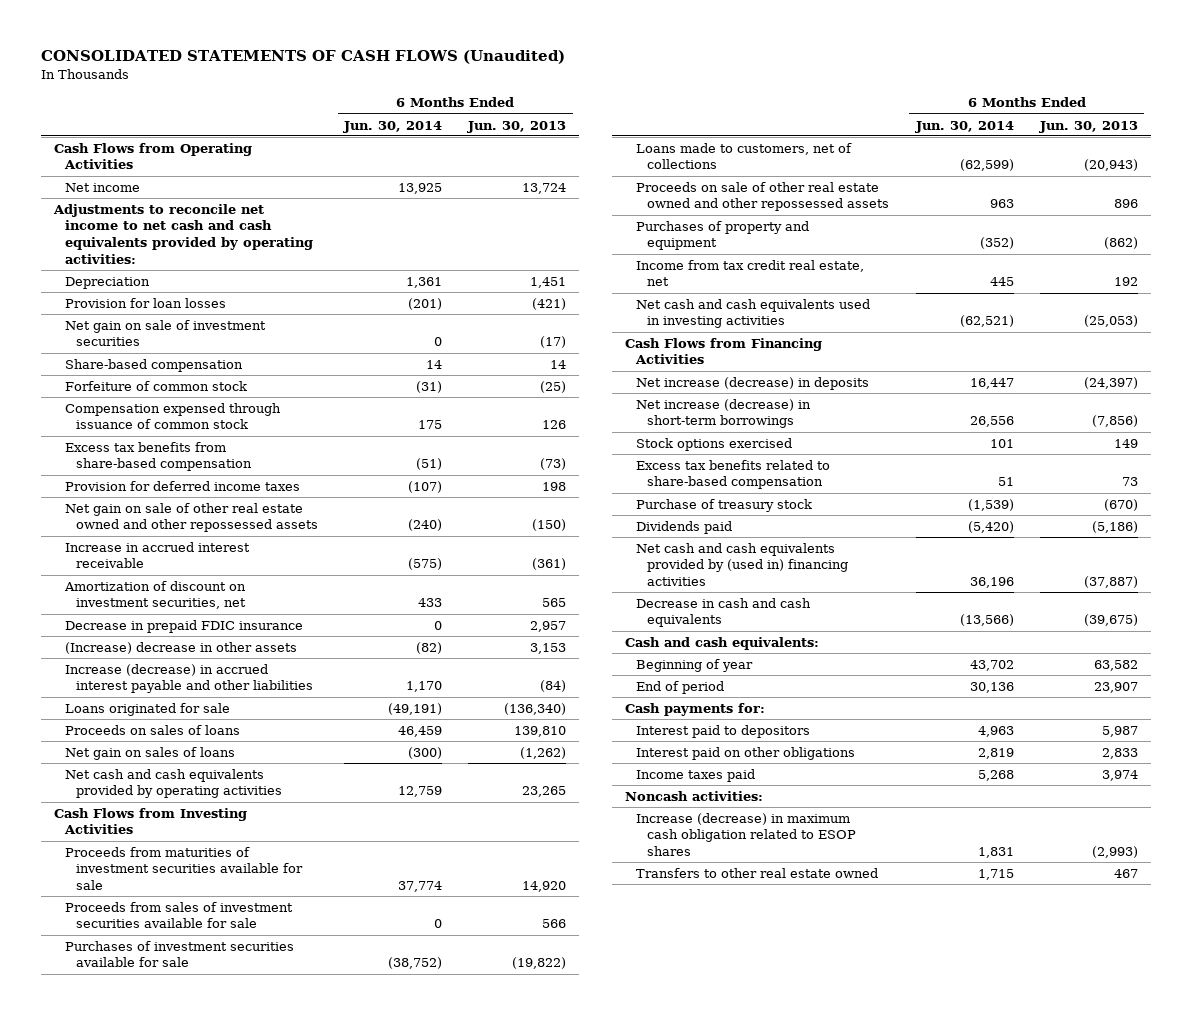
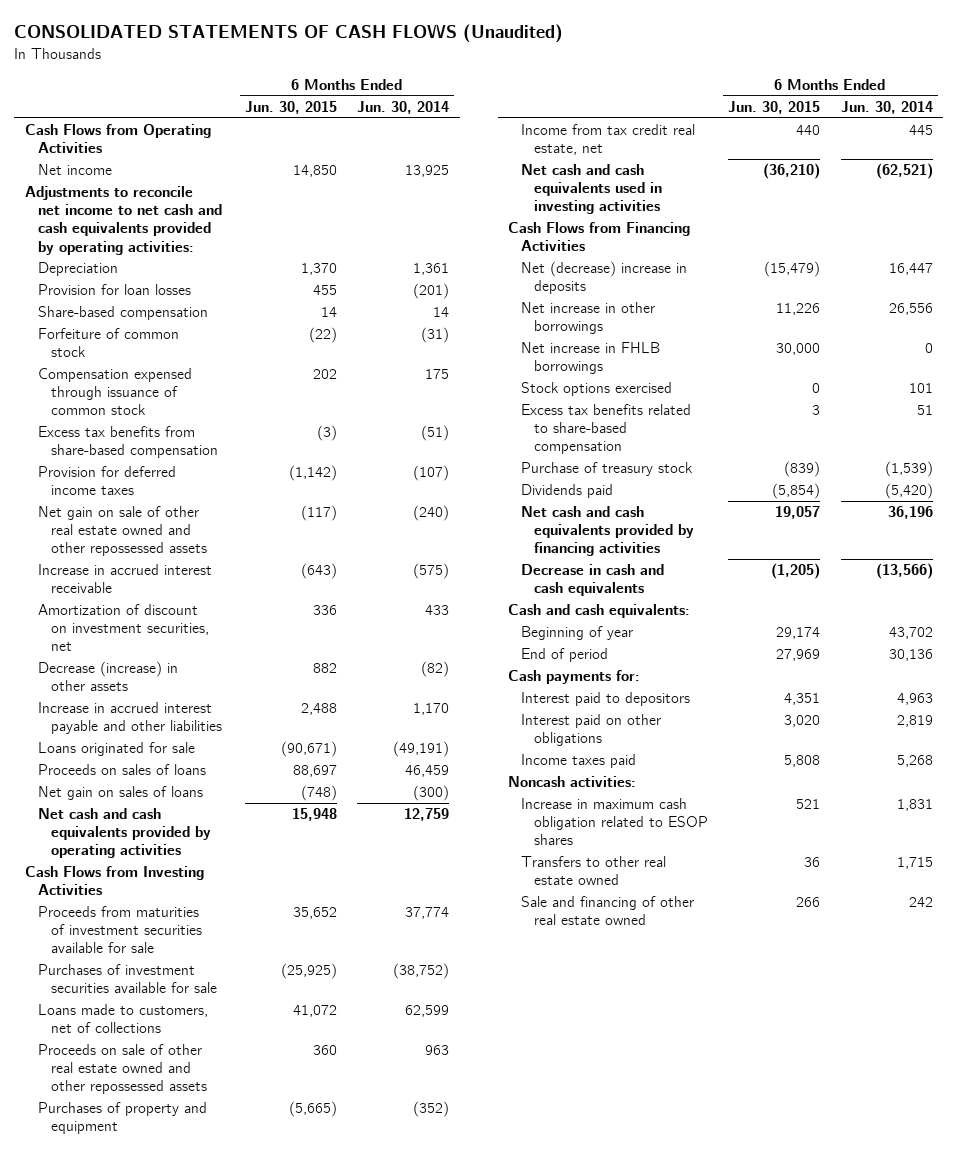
[467,120,567,133] Jun. 30, 2013 -> none
none -> [244,101,337,115] Jun. 30, 2015
[64,319,266,347] Net gain on sale of investment securities -> none
[64,619,303,633] Decrease in prepaid FDIC insurance -> none
[64,641,297,654] (Increase) decrease in other assets -> [37,661,178,692] Decrease (increase) in other assets
[64,663,314,694] Increase (decrease) in accrued interest payable and other liabilities -> [37,702,222,735] Increase in accrued interest payable and other liabilities
[64,901,293,929] Proceeds from sales of investment securities available for sale -> none
[959,159,1014,172] (62,599) -> [405,1005,450,1018] 62,599
[636,376,870,390] Net increase (decrease) in deposits -> [520,261,687,295] Net (decrease) increase in deposits
[636,398,812,429] Net increase (decrease) in short-term borrowings -> [520,302,655,335] Net increase in other borrowings
none -> [520,342,660,375] Net increase in FHLB borrowings
[636,542,849,587] Net cash and cash equivalents provided by (used in) financing activities -> [520,506,694,557] Net cash and cash equivalents provided by financing activities
[636,812,857,857] Increase (decrease) in maximum cash obligation related to ESOP shares -> [520,798,708,846] Increase in maximum cash obligation related to ESOP shares
none -> [520,896,694,926] Sale and financing of other real estate owned

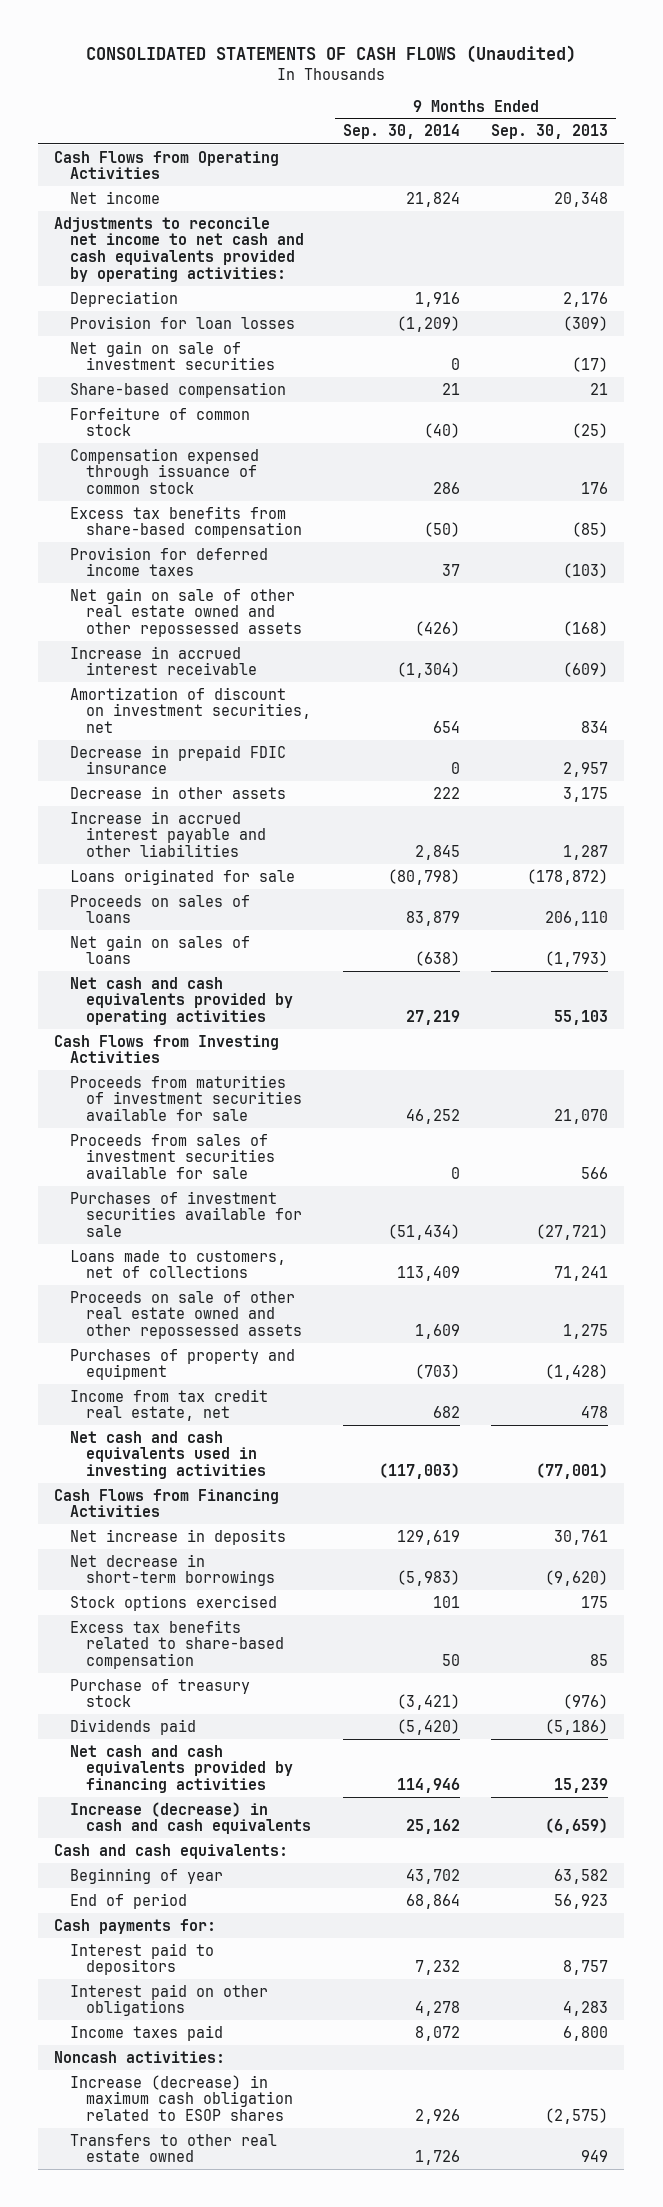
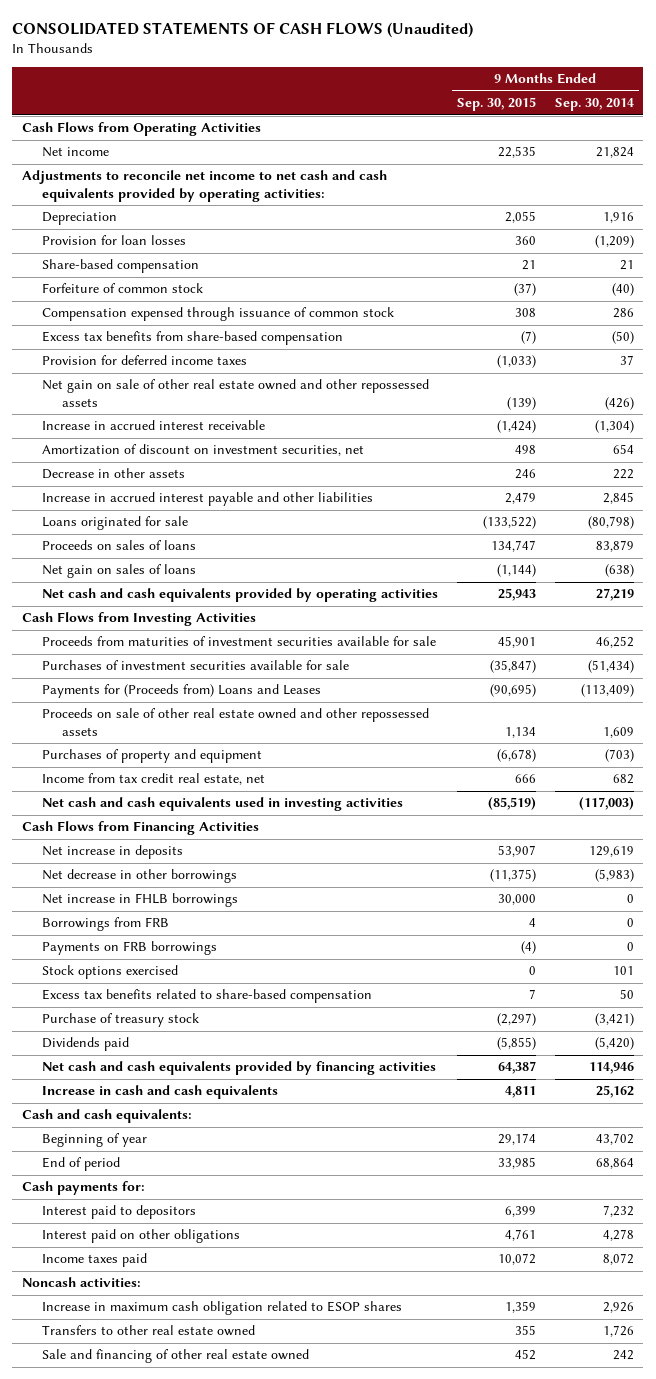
[491,124,609,140] Sep. 30, 2013 -> none
none -> [456,97,536,112] Sep. 30, 2015
[70,340,275,371] Net gain on sale of investment securities -> none
[70,744,287,775] Decrease in prepaid FDIC insurance -> none
[70,1133,275,1179] Proceeds from sales of investment securities available for sale -> none
[70,1249,287,1279] Loans made to customers, net of collections -> none
none -> [41,684,321,699] Payments for (Proceeds from) Loans and Leases
[70,1553,275,1587] Net decrease in short-term borrowings -> [41,869,237,884] Net decrease in other borrowings
none -> [41,893,238,908] Net increase in FHLB borrowings
none -> [41,917,169,932] Borrowings from FRB
none -> [41,941,217,956] Payments on FRB borrowings
[70,1801,311,1835] Increase (decrease) in cash and cash equivalents -> [41,1085,278,1100] Increase in cash and cash equivalents
[70,2074,293,2121] Increase (decrease) in maximum cash obligation related to ESOP shares -> [41,1301,402,1316] Increase in maximum cash obligation related to ESOP shares
none -> [41,1349,309,1364] Sale and financing of other real estate owned

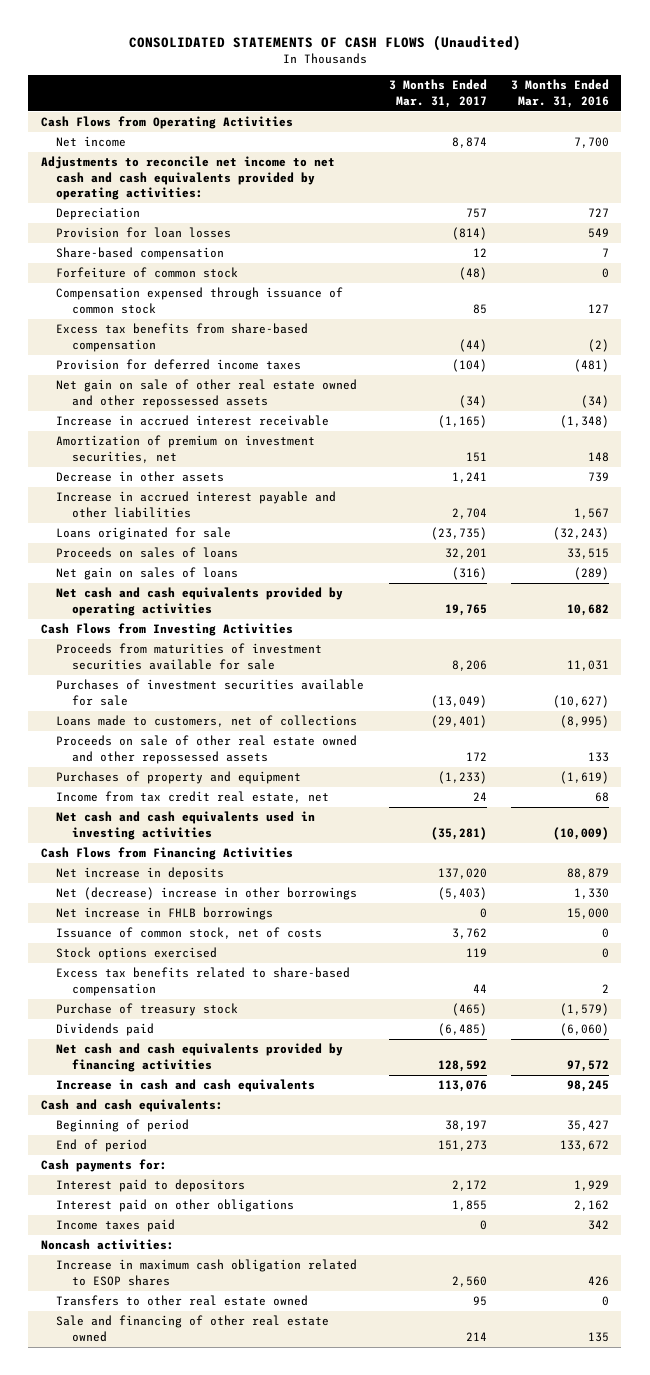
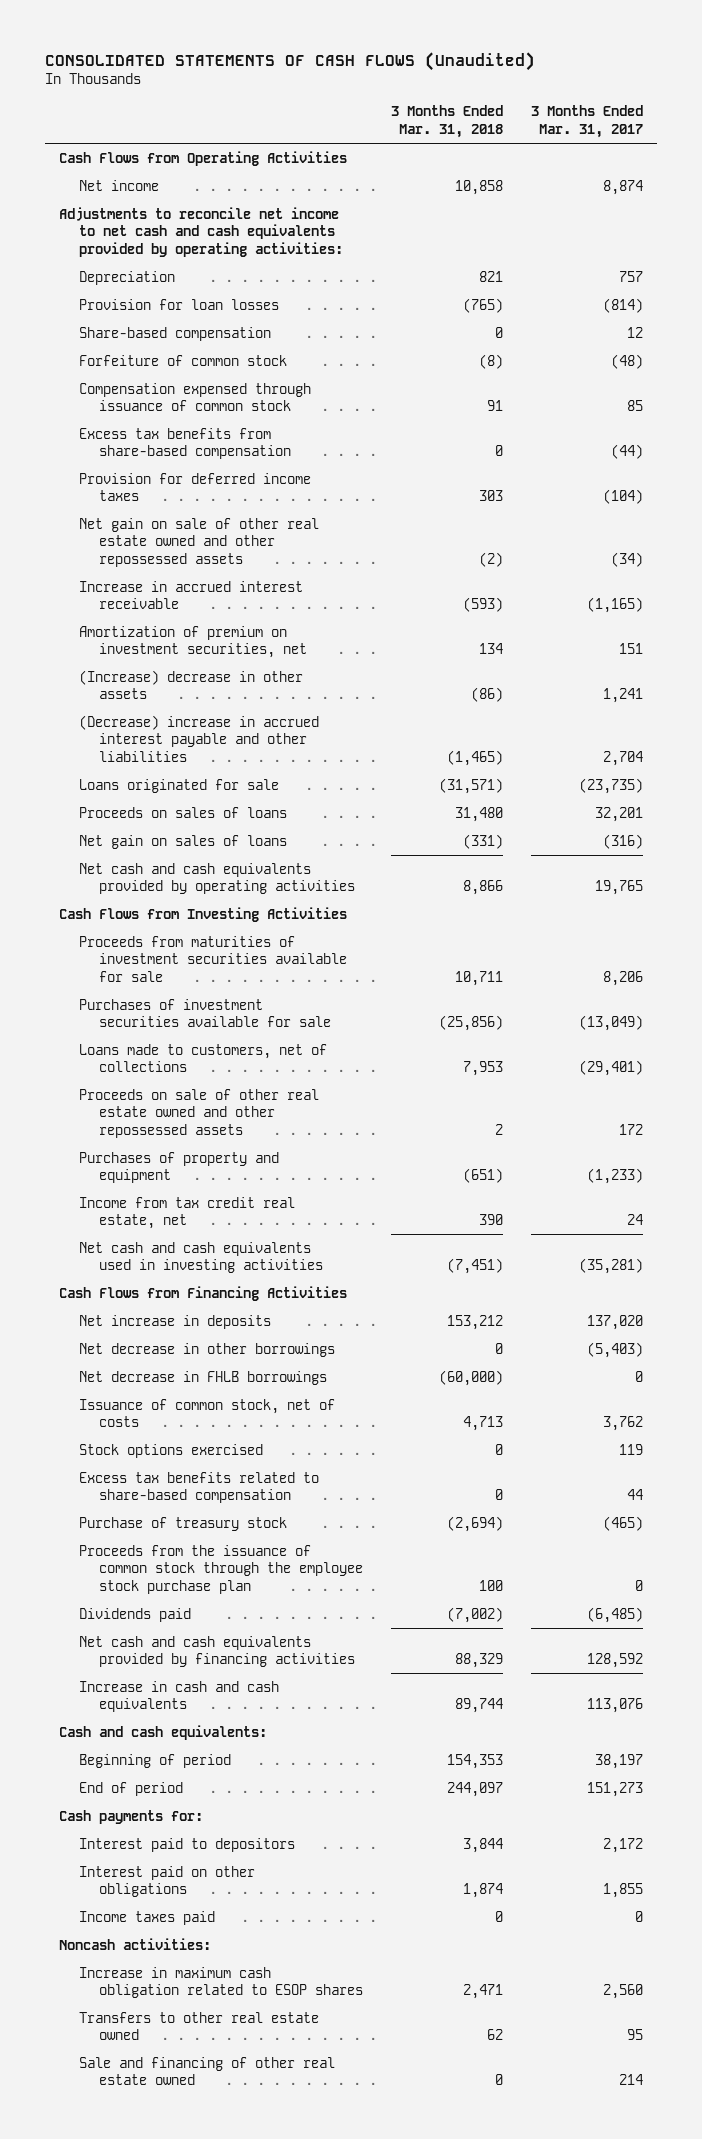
[511,79,610,108] 3 Months Ended Mar. 31, 2016 -> none
none -> [390,105,503,138] 3 Months Ended Mar. 31, 2018
[56,471,225,483] Decrease in other assets -> [78,669,303,700] (Increase) decrease in other assets
[56,491,337,518] Increase in accrued interest payable and other liabilities -> [78,714,319,762] (Decrease) increase in accrued interest payable and other liabilities
[56,887,358,901] Net (decrease) increase in other borrowings -> [78,1342,335,1357] Net decrease in other borrowings
[56,907,274,921] Net increase in FHLB borrowings -> [78,1370,327,1385] Net decrease in FHLB borrowings
none -> [78,1544,364,1594] Proceeds from the issuance of common stock through the employee stock purchase plan

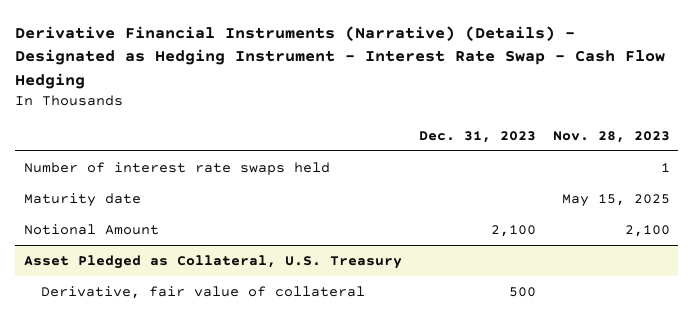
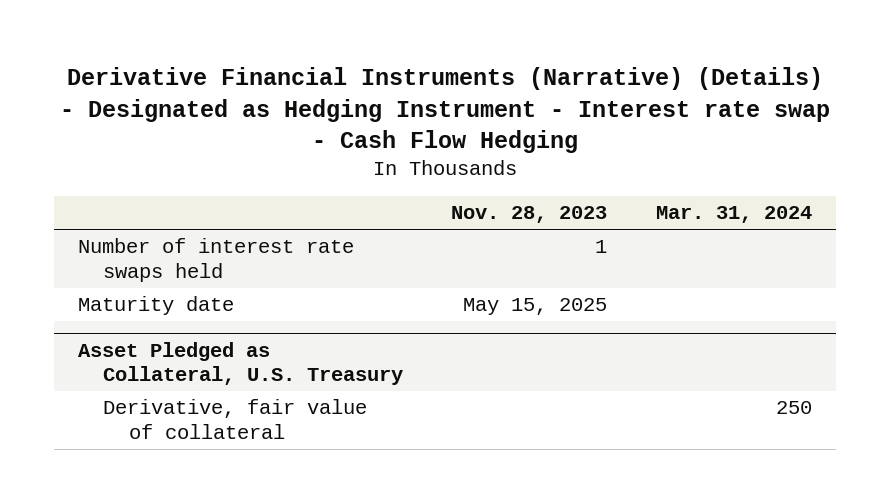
[15,26,666,89] Derivative Financial Instruments (Narrative) (Details) - Designated as Hedging Instrument - Interest Rate Swap - Cash Flow Hedging -> [59,67,830,154] Derivative Financial Instruments (Narrative) (Details) - Designated as Hedging Instrument - Interest rate swap - Cash Flow Hedging
[418,130,536,143] Dec. 31, 2023 -> none
none -> [655,206,812,224] Mar. 31, 2024
[23,223,159,235] Notional Amount -> none

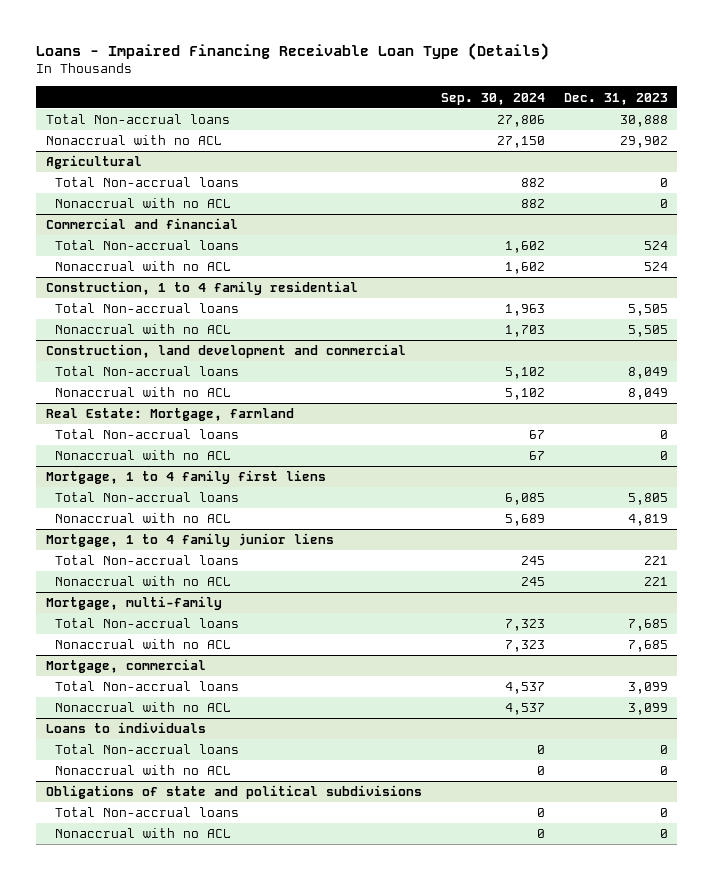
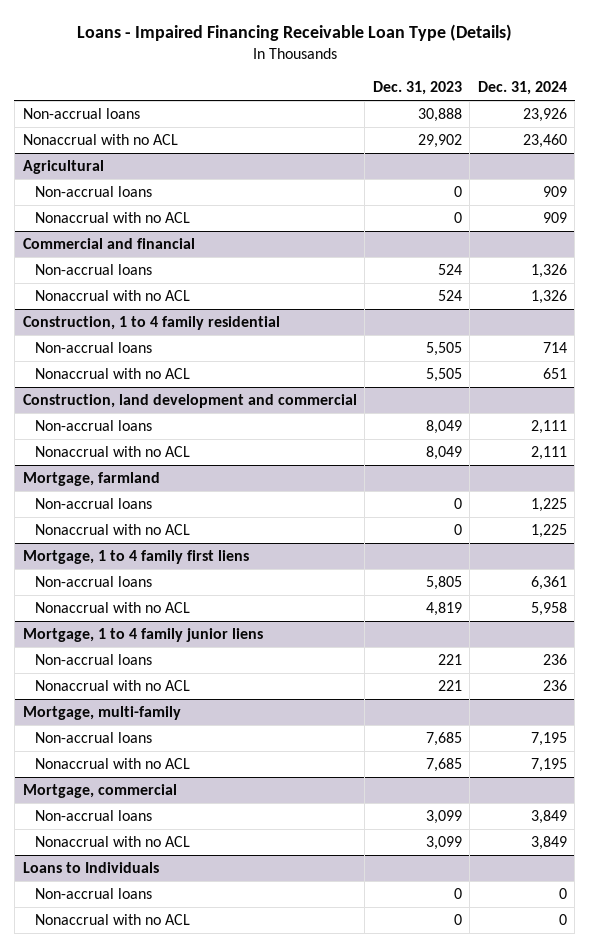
[440,92,545,105] Sep. 30, 2024 -> none
none -> [477,81,567,96] Dec. 31, 2024
[45,114,230,125] Total Non-accrual loans -> [22,107,140,119] Non-accrual loans
[54,177,239,188] Total Non-accrual loans -> [34,185,152,197] Non-accrual loans
[54,240,239,251] Total Non-accrual loans -> [34,263,152,275] Non-accrual loans
[54,303,239,314] Total Non-accrual loans -> [34,341,152,353] Non-accrual loans
[54,366,239,377] Total Non-accrual loans -> [34,419,152,431] Non-accrual loans
[45,408,294,422] Real Estate: Mortgage, farmland -> [22,471,160,486] Mortgage, farmland
[54,429,239,440] Total Non-accrual loans -> [34,497,152,509] Non-accrual loans
[54,492,239,503] Total Non-accrual loans -> [34,575,152,587] Non-accrual loans
[54,555,239,566] Total Non-accrual loans -> [34,653,152,665] Non-accrual loans
[54,618,239,629] Total Non-accrual loans -> [34,731,152,743] Non-accrual loans
[54,681,239,692] Total Non-accrual loans -> [34,809,152,821] Non-accrual loans
[54,765,231,776] Nonaccrual with no ACL -> none
[45,785,422,800] Obligations of state and political subdivisions -> none
[54,807,239,818] Total Non-accrual loans -> none
[45,722,206,734] Loans to individuals -> [22,861,159,873] Loans to Individuals
[54,744,239,755] Total Non-accrual loans -> [34,887,152,899] Non-accrual loans

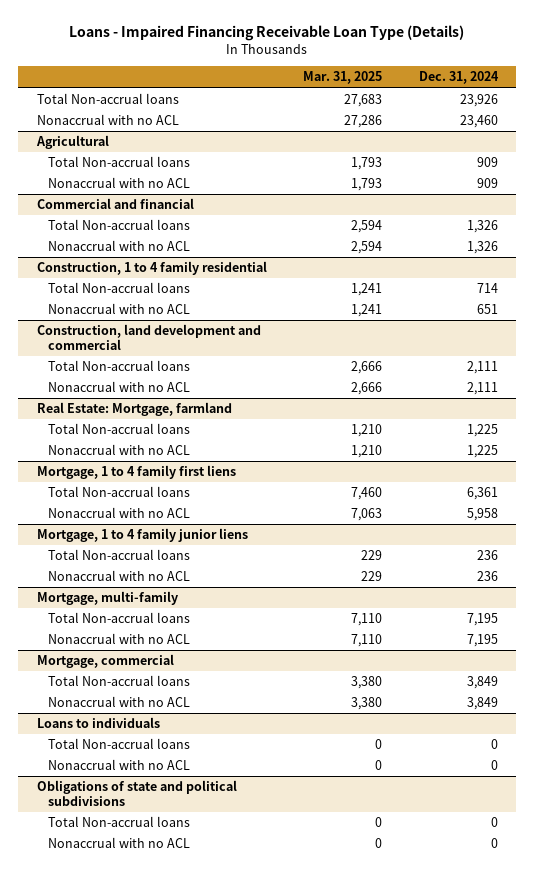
[372,81,462,96] Dec. 31, 2023 -> none
none -> [303,71,383,85] Mar. 31, 2025
[22,107,140,119] Non-accrual loans -> [36,93,179,105] Total Non-accrual loans
[34,185,152,197] Non-accrual loans -> [48,156,191,168] Total Non-accrual loans
[34,263,152,275] Non-accrual loans -> [48,219,191,231] Total Non-accrual loans
[34,341,152,353] Non-accrual loans -> [48,282,191,294] Total Non-accrual loans
[34,419,152,431] Non-accrual loans -> [48,360,191,372] Total Non-accrual loans
[22,471,160,486] Mortgage, farmland -> [36,402,232,417] Real Estate: Mortgage, farmland
[34,497,152,509] Non-accrual loans -> [48,423,191,435] Total Non-accrual loans
[34,575,152,587] Non-accrual loans -> [48,486,191,498] Total Non-accrual loans
[34,653,152,665] Non-accrual loans -> [48,549,191,561] Total Non-accrual loans
[34,731,152,743] Non-accrual loans -> [48,612,191,624] Total Non-accrual loans
[34,809,152,821] Non-accrual loans -> [48,675,191,687] Total Non-accrual loans
[22,861,159,873] Loans to Individuals -> [36,717,160,729] Loans to individuals
[34,887,152,899] Non-accrual loans -> [48,738,191,750] Total Non-accrual loans
none -> [36,780,237,806] Obligations of state and political subdivisions
none -> [48,816,191,828] Total Non-accrual loans
none -> [48,837,191,849] Nonaccrual with no ACL

